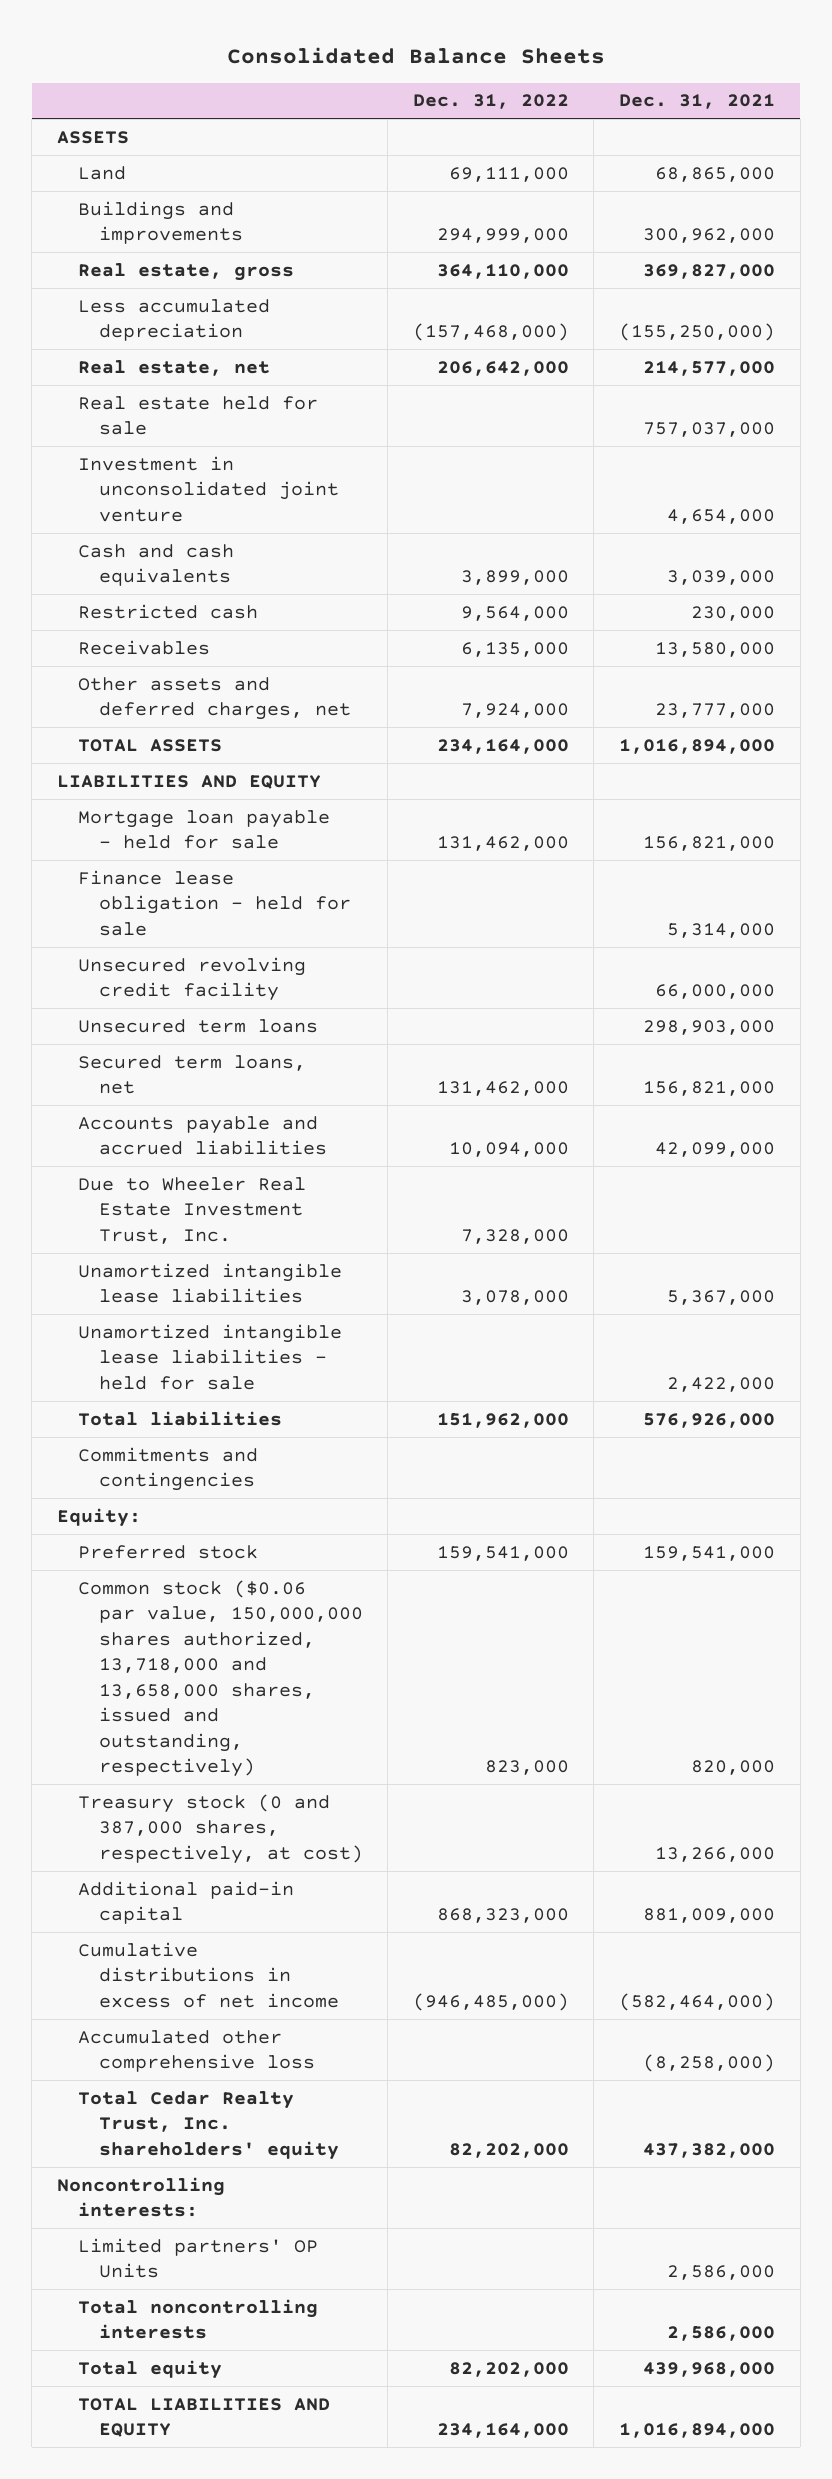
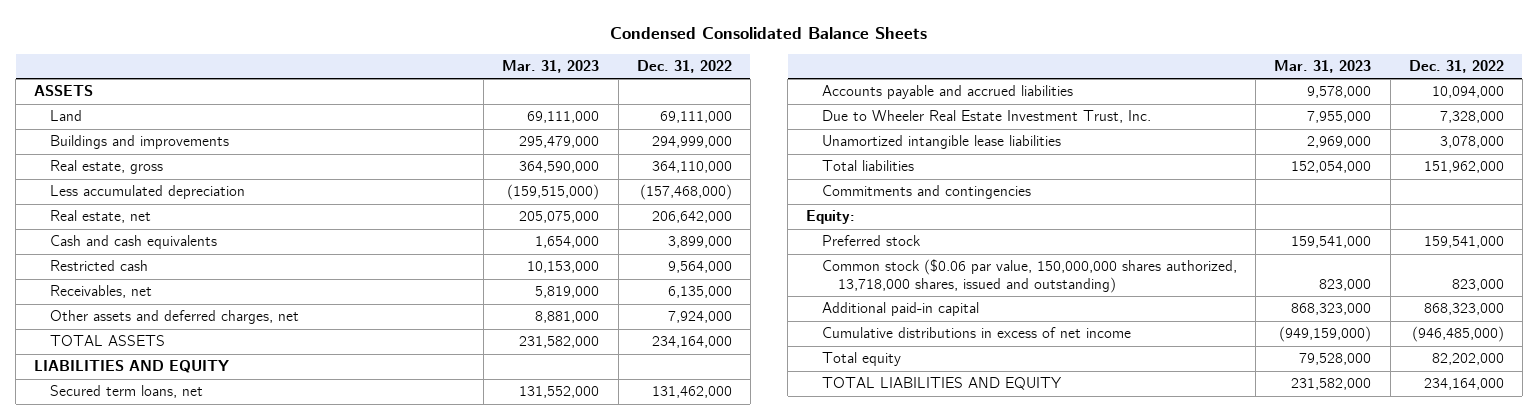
[227,46,606,64] Consolidated Balance Sheets -> [610,26,928,39] Condensed Consolidated Balance Sheets
[619,94,776,110] Dec. 31, 2021 -> none
none -> [502,59,600,73] Mar. 31, 2023
[77,395,318,436] Real estate held for sale -> none
[77,455,339,522] Investment in unconsolidated joint venture -> none
[77,639,210,655] Receivables -> [50,285,153,299] Receivables, net
[77,809,330,850] Mortgage loan payable - held for sale -> none
[77,869,351,936] Finance lease obligation - held for sale -> none
[77,956,306,1002] Unsecured revolving credit facility -> none
[77,1018,318,1033] Unsecured term loans -> none
[77,1323,342,1390] Unamortized intangible lease liabilities - held for sale -> none
[77,1793,363,1864] Treasury stock (0 and 387,000 shares, respectively, at cost) -> none
[77,1579,363,1777] Common stock ($0.06 par value, 150,000,000 shares authorized, 13,718,000 and 13,658,000 shares, issued and outstanding, respectively) -> [822,259,1238,293] Common stock ($0.06 par value, 150,000,000 shares authorized, 13,718,000 shares, issued and outstanding)
[77,2029,315,2073] Accumulated other comprehensive loss -> none
[77,2090,339,2160] Total Cedar Realty Trust, Inc. shareholders' equity -> none
[57,2176,226,2218] Noncontrolling interests: -> none
[77,2237,318,2279] Limited partners' OP Units -> none
[77,2298,318,2340] Total noncontrolling interests -> none

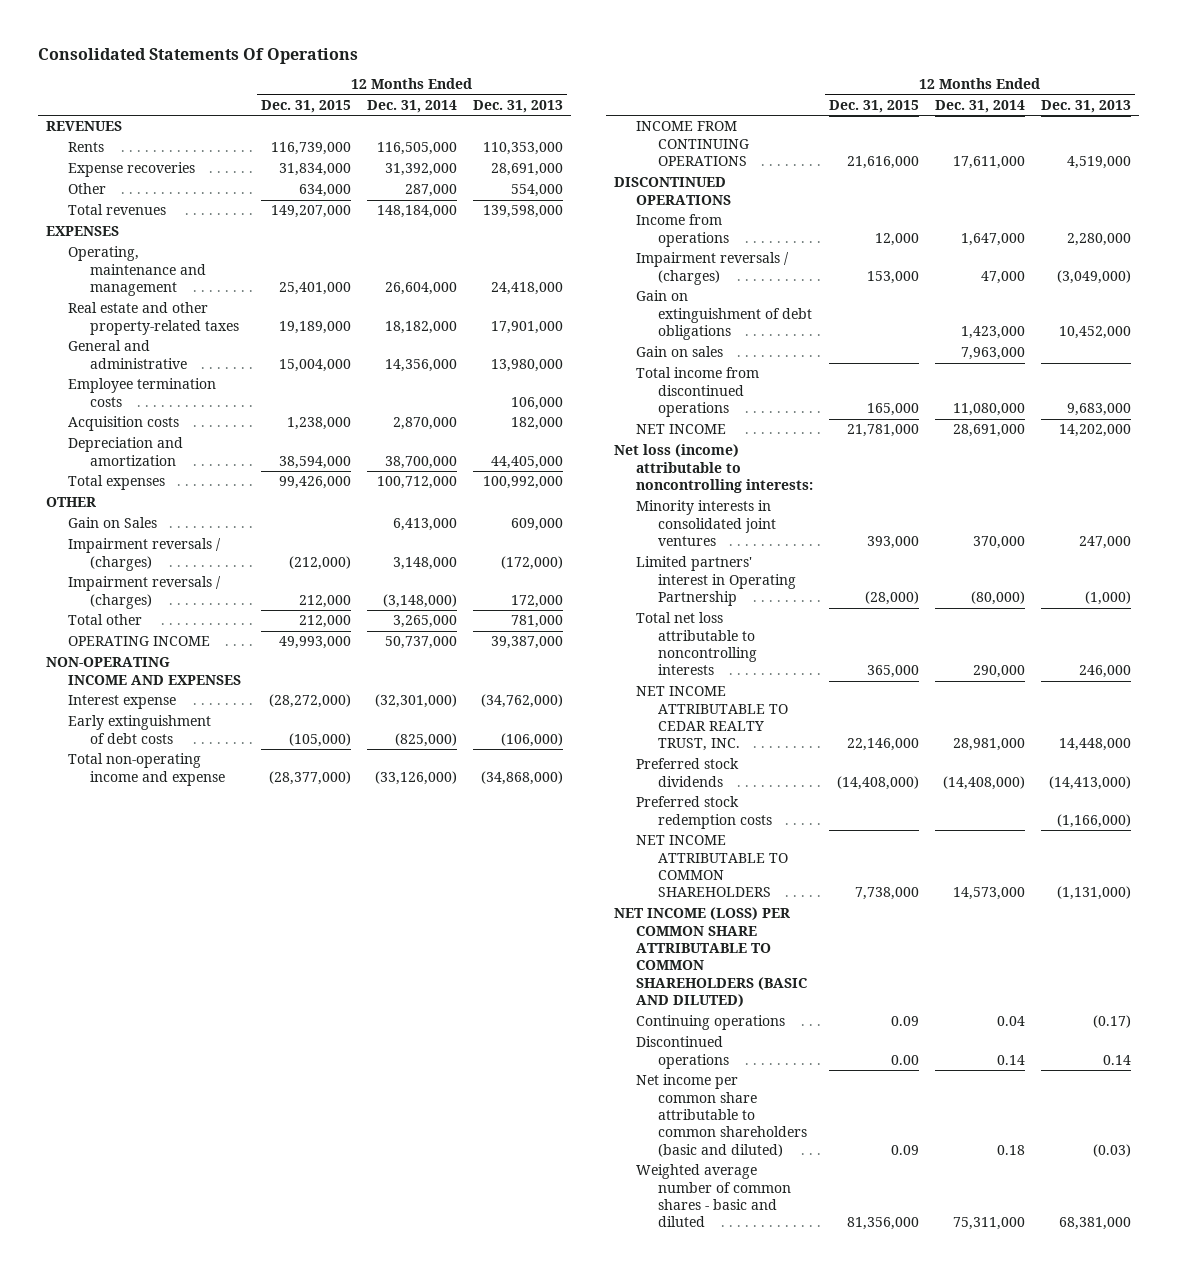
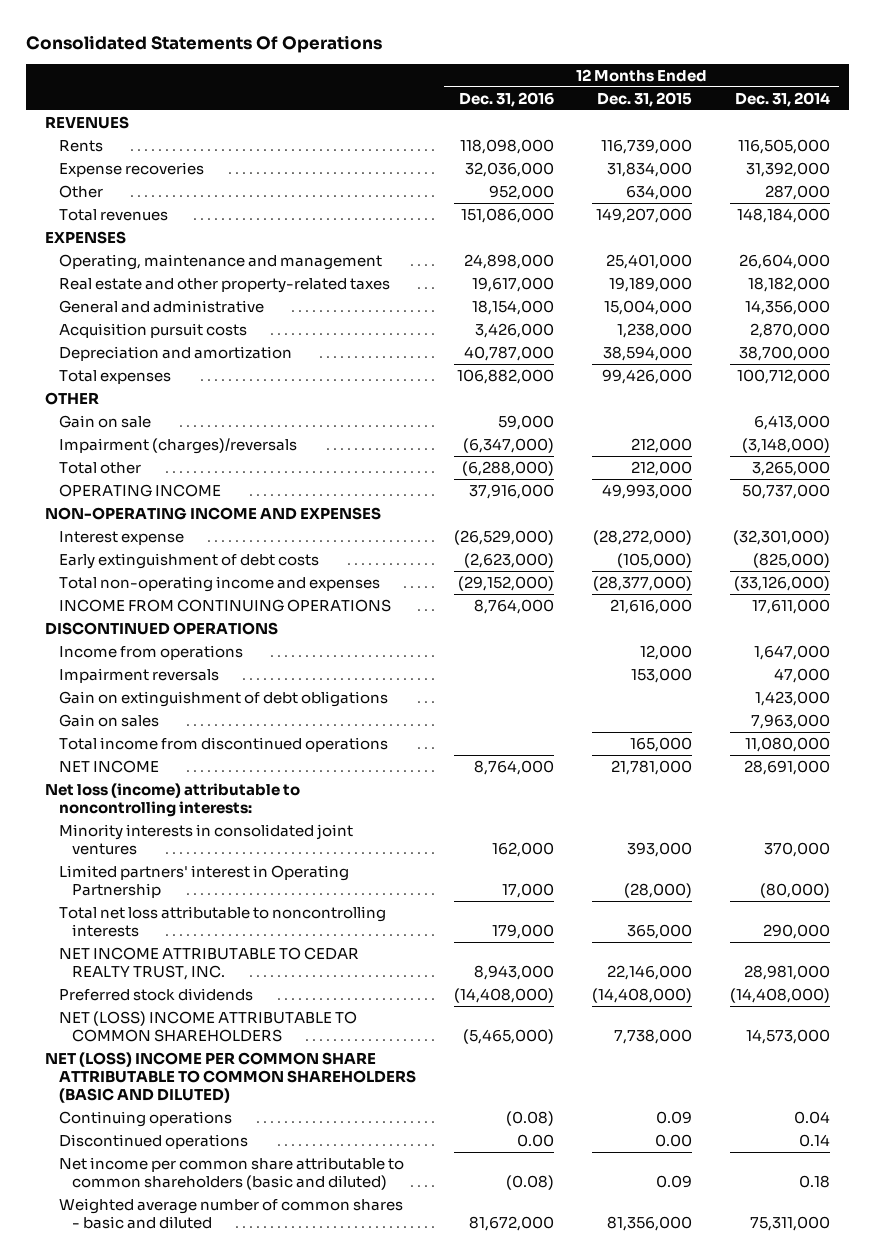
[472,99,563,113] Dec. 31, 2013 -> none
none -> [458,91,554,107] Dec. 31, 2016
[67,378,216,407] Employee termination costs -> none
[67,416,179,432] Acquisition costs -> [58,322,247,338] Acquisition pursuit costs
[67,576,221,609] Impairment reversals / (charges) -> none
[67,517,157,529] Gain on Sales -> [58,414,151,428] Gain on sale
[67,538,221,571] Impairment reversals / (charges) -> [58,437,297,454] Impairment (charges)/reversals
[288,555,351,570] (212,000) -> [630,437,692,453] 212,000
[392,556,457,570] 3,148,000 -> [741,437,830,453] (3,148,000)
[67,753,225,786] Total non-operating income and expense -> [58,575,380,592] Total non-operating income and expenses
[635,252,789,285] Impairment reversals / (charges) -> [58,667,219,683] Impairment reversals
[635,796,773,829] Preferred stock redemption costs -> none
[635,835,789,898] NET INCOME ATTRIBUTABLE TO COMMON SHAREHOLDERS -> [58,1010,357,1043] NET (LOSS) INCOME ATTRIBUTABLE TO COMMON SHAREHOLDERS
[613,907,807,1008] NET INCOME (LOSS) PER COMMON SHARE ATTRIBUTABLE TO COMMON SHAREHOLDERS (BASIC AND DILUTED) -> [44,1051,416,1104] NET (LOSS) INCOME PER COMMON SHARE ATTRIBUTABLE TO COMMON SHAREHOLDERS (BASIC AND DILUTED)

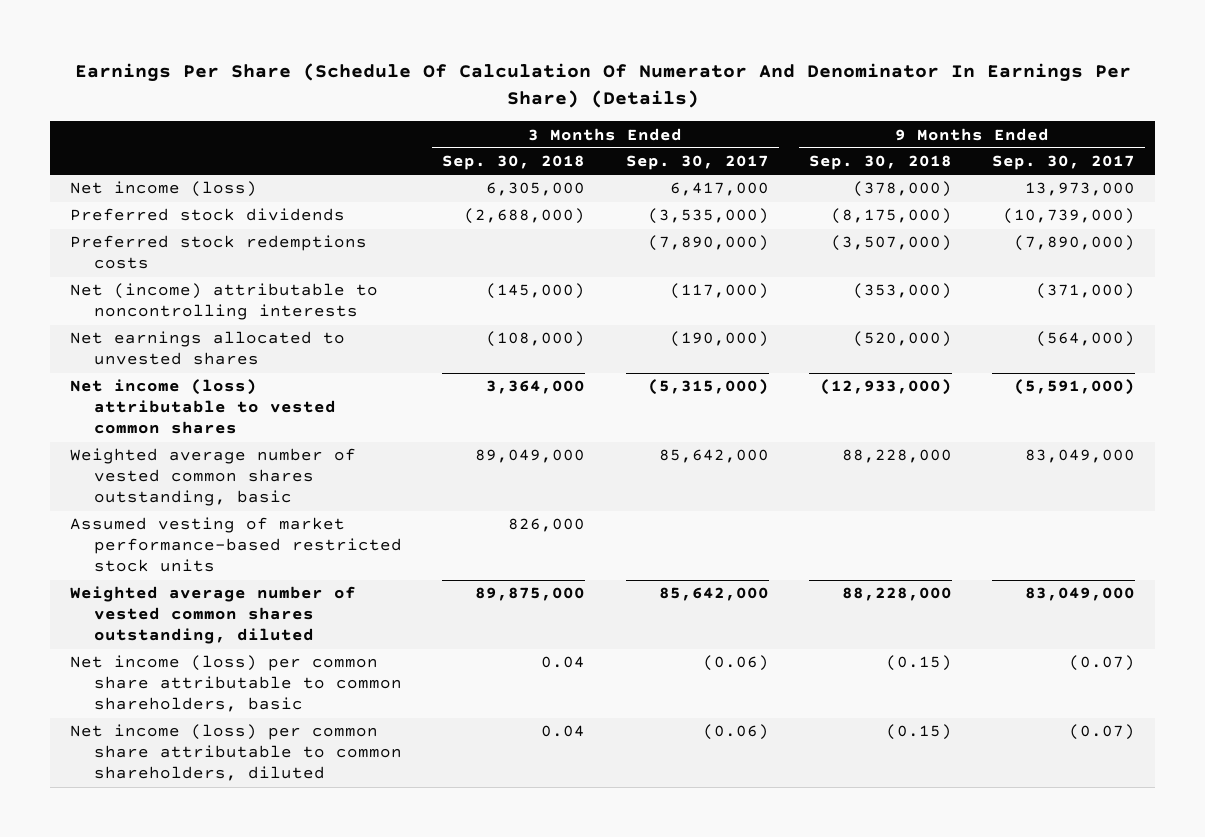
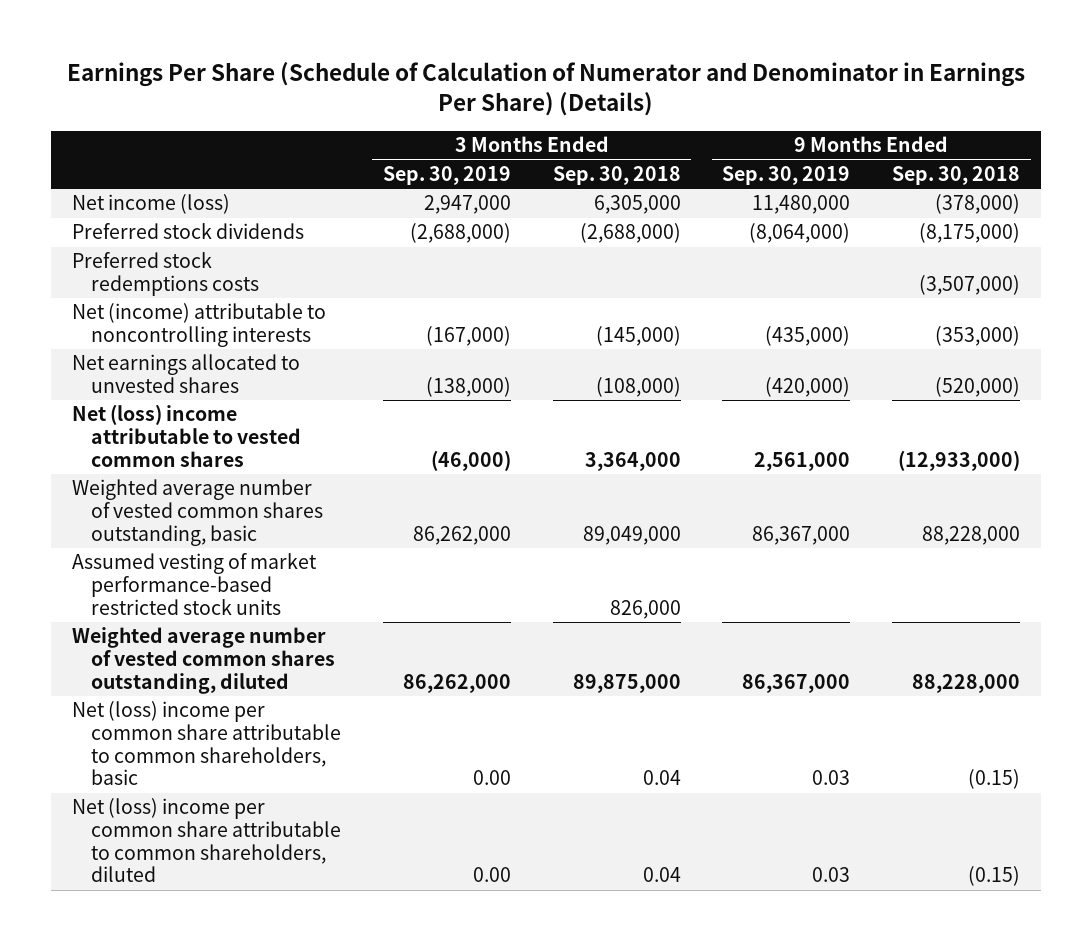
[74,63,1131,108] Earnings Per Share (Schedule Of Calculation Of Numerator And Denominator In Earnings Per Share) (Details) -> [66,61,1025,117] Earnings Per Share (Schedule of Calculation of Numerator and Denominator in Earnings Per Share) (Details)
[625,155,769,171] Sep. 30, 2017 -> none
[992,155,1136,171] Sep. 30, 2017 -> none
none -> [382,165,511,185] Sep. 30, 2019
none -> [722,165,851,185] Sep. 30, 2019
[70,379,336,435] Net income (loss) attributable to vested common shares -> [71,404,302,467] Net (loss) income attributable to vested common shares
[70,655,402,713] Net income (loss) per common share attributable to common shareholders, basic -> [71,701,342,786] Net (loss) income per common share attributable to common shareholders, basic
[70,724,402,782] Net income (loss) per common share attributable to common shareholders, diluted -> [71,798,342,883] Net (loss) income per common share attributable to common shareholders, diluted

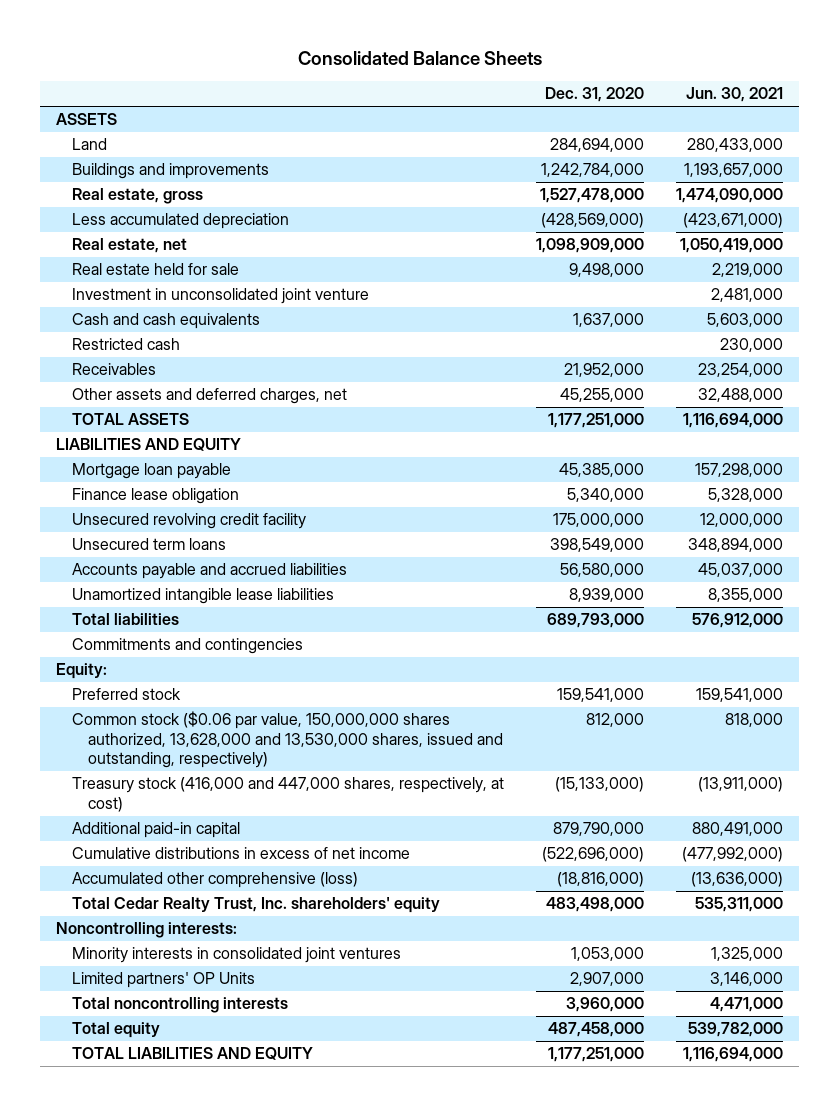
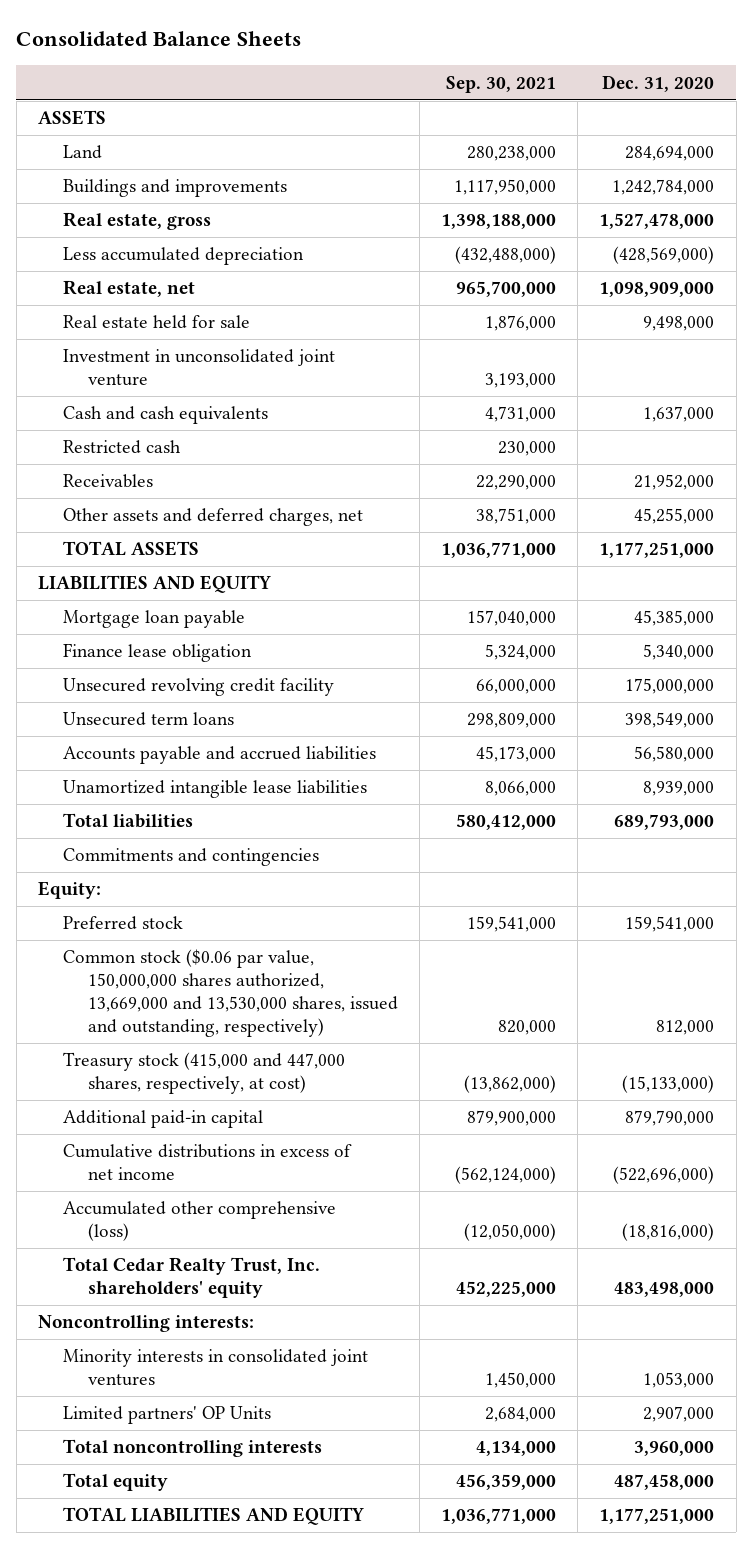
[686,87,784,103] Jun. 30, 2021 -> none
none -> [445,75,556,93] Sep. 30, 2021
[72,711,504,769] Common stock ($0.06 par value, 150,000,000 shares authorized, 13,628,000 and 13,530,000 shares, issued and outstanding, respectively) -> [62,949,398,1038] Common stock ($0.06 par value, 150,000,000 shares authorized, 13,669,000 and 13,530,000 shares, issued and outstanding, respectively)
[72,777,505,812] Treasury stock (416,000 and 447,000 shares, respectively, at cost) -> [62,1052,345,1095] Treasury stock (415,000 and 447,000 shares, respectively, at cost)

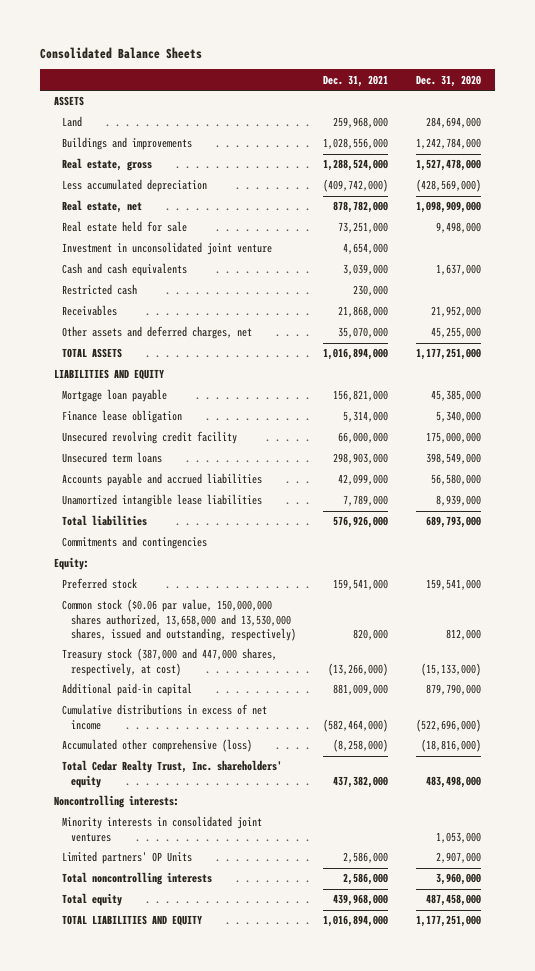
[445,75,556,93] Sep. 30, 2021 -> none
none -> [323,74,389,87] Dec. 31, 2021
[62,949,398,1038] Common stock ($0.06 par value, 150,000,000 shares authorized, 13,669,000 and 13,530,000 shares, issued and outstanding, respectively) -> [62,599,296,641] Common stock ($0.06 par value, 150,000,000 shares authorized, 13,658,000 and 13,530,000 shares, issued and outstanding, respectively)
[62,1052,345,1095] Treasury stock (415,000 and 447,000 shares, respectively, at cost) -> [62,648,278,676] Treasury stock (387,000 and 447,000 shares, respectively, at cost)

